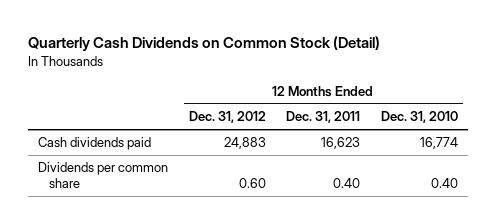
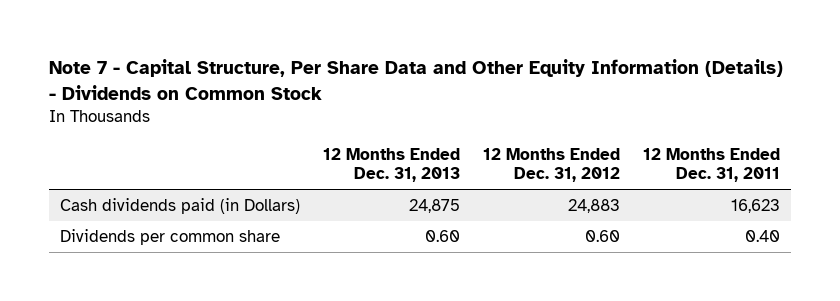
[27,36,380,52] Quarterly Cash Dividends on Common Stock (Detail) -> [48,59,783,100] Note 7 - Capital Structure, Per Share Data and Other Equity Information (Details) - Dividends on Common Stock
[380,111,458,124] Dec. 31, 2010 -> none
none -> [323,147,461,183] 12 Months Ended Dec. 31, 2013
[38,137,152,151] Cash dividends paid -> [60,198,301,215] Cash dividends paid (in Dollars)

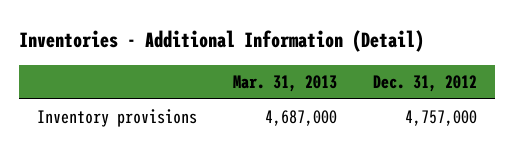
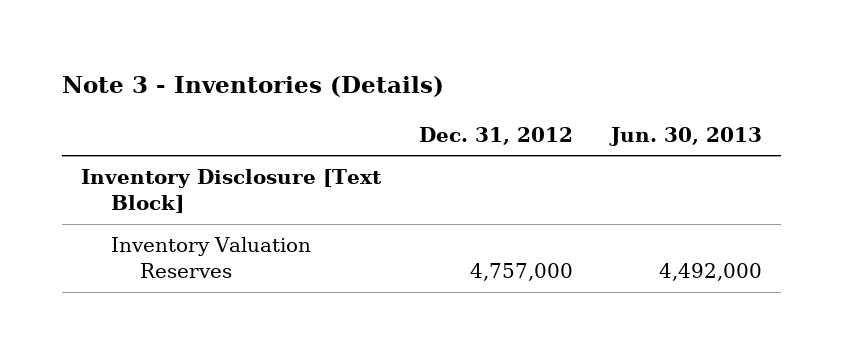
[19,30,425,53] Inventories - Additional Information (Detail) -> [62,76,445,98] Note 3 - Inventories (Details)
[233,75,338,93] Mar. 31, 2013 -> none
none -> [608,126,762,146] Jun. 30, 2013
none -> [81,169,383,214] Inventory Disclosure [Text Block]
[37,108,198,127] Inventory provisions -> [110,237,311,279] Inventory Valuation Reserves

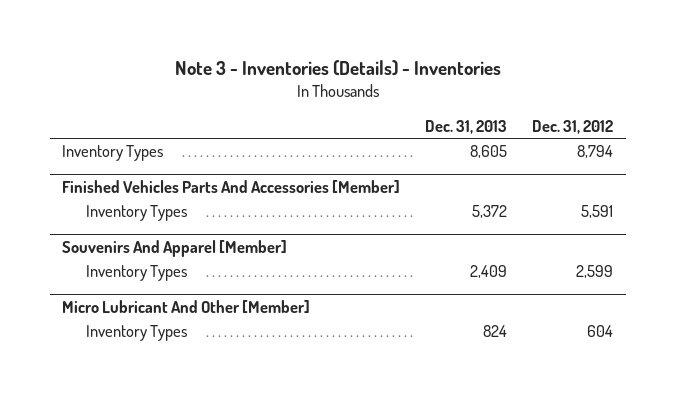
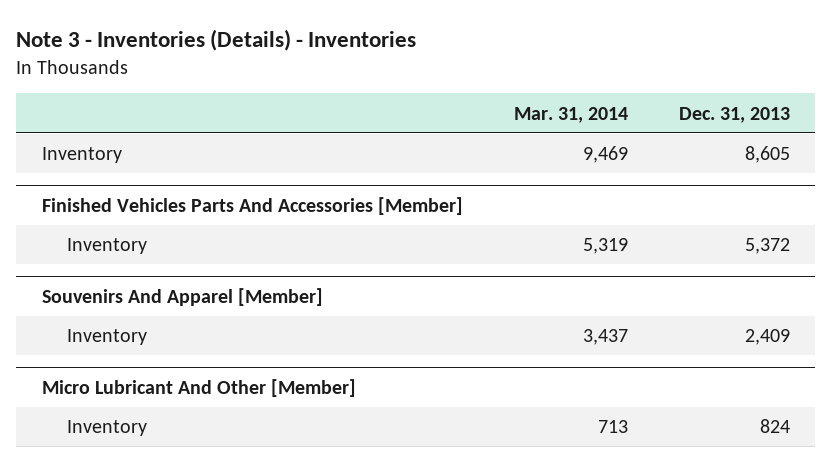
[532,119,614,134] Dec. 31, 2012 -> none
none -> [513,106,628,123] Mar. 31, 2014
[62,145,164,162] Inventory Types -> [41,147,122,164] Inventory
[86,205,188,222] Inventory Types -> [67,238,148,255] Inventory
[86,265,188,282] Inventory Types -> [67,329,148,346] Inventory
[86,325,188,342] Inventory Types -> [67,420,148,437] Inventory

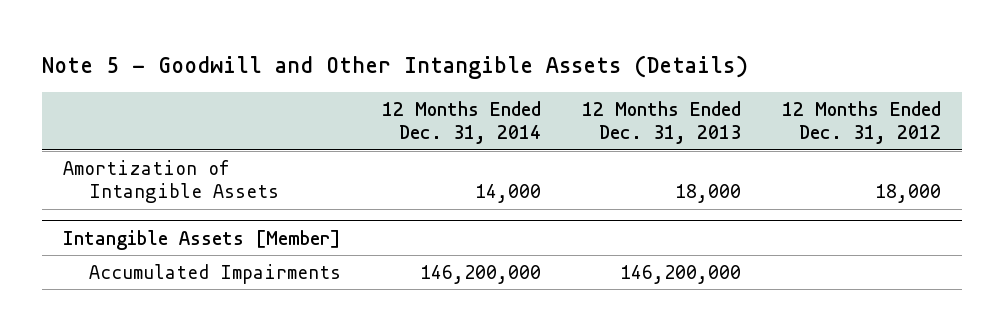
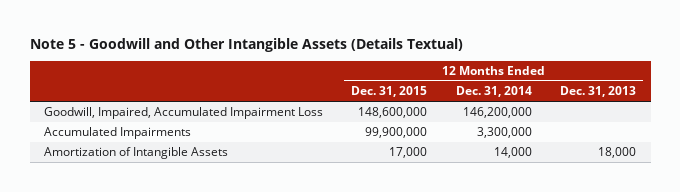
[42,54,749,79] Note 5 - Goodwill and Other Intangible Assets (Details) -> [29,37,463,52] Note 5 - Goodwill and Other Intangible Assets (Details Textual)
[782,100,942,145] 12 Months Ended Dec. 31, 2012 -> none
none -> [351,86,428,98] Dec. 31, 2015
none -> [43,107,323,120] Goodwill, Impaired, Accumulated Impairment Loss
none -> [43,127,191,140] Accumulated Impairments
[62,229,341,250] Intangible Assets [Member] -> none
[89,263,342,284] Accumulated Impairments -> none

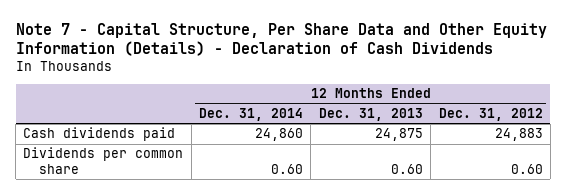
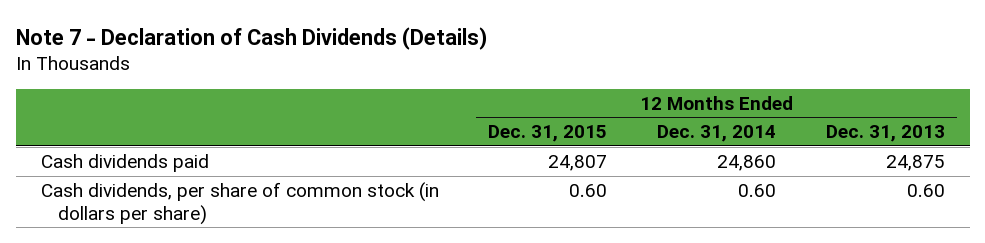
[15,22,547,57] Note 7 - Capital Structure, Per Share Data and Other Equity Information (Details) - Declaration of Cash Dividends -> [15,26,487,50] Note 7 - Declaration of Cash Dividends (Details)
[438,107,543,121] Dec. 31, 2012 -> none
none -> [488,125,608,143] Dec. 31, 2015
[23,147,184,174] Dividends per common share -> [40,181,439,225] Cash dividends, per share of common stock (in dollars per share)

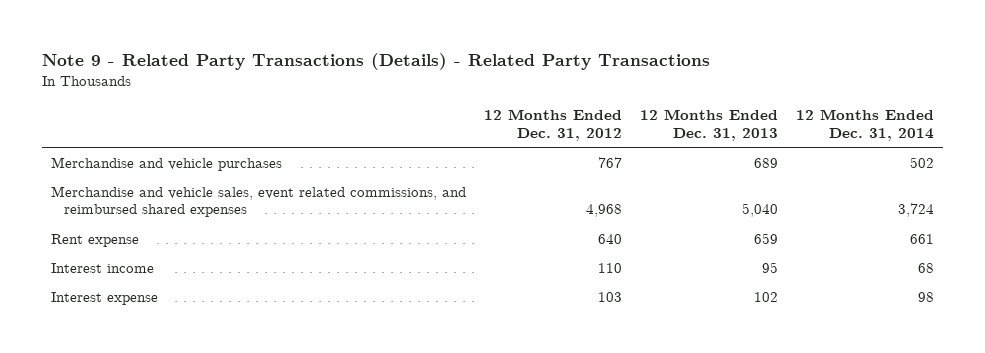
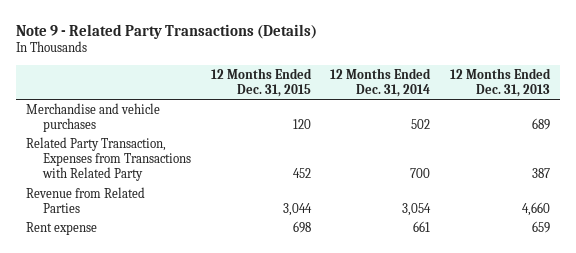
[42,52,711,70] Note 9 - Related Party Transactions (Details) - Related Party Transactions -> [16,23,318,39] Note 9 - Related Party Transactions (Details)
[484,109,623,141] 12 Months Ended Dec. 31, 2012 -> none
none -> [210,67,312,97] 12 Months Ended Dec. 31, 2015
[51,185,467,218] Merchandise and vehicle sales, event related commissions, and reimbursed shared expenses -> none
none -> [26,136,192,182] Related Party Transaction, Expenses from Transactions with Related Party
none -> [26,186,146,214] Revenue from Related Parties
[51,262,155,273] Interest income -> none
[51,291,159,305] Interest expense -> none

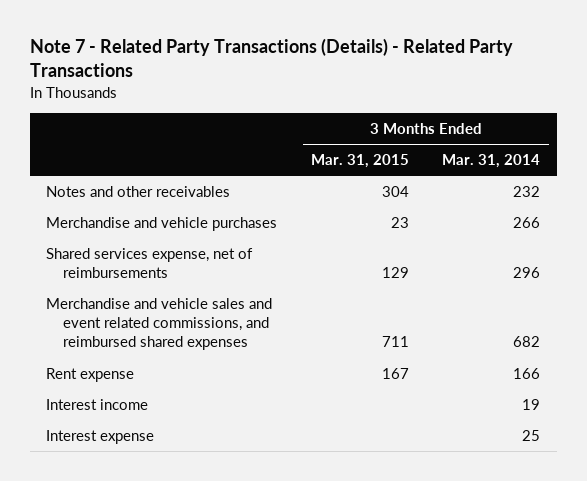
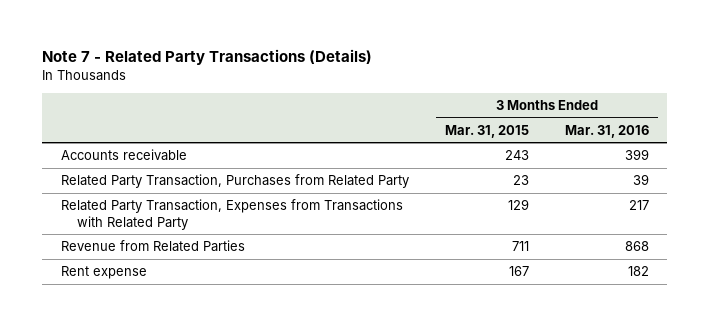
[29,38,513,78] Note 7 - Related Party Transactions (Details) - Related Party Transactions -> [42,49,373,66] Note 7 - Related Party Transactions (Details)
[442,154,541,169] Mar. 31, 2014 -> none
none -> [565,124,650,138] Mar. 31, 2016
[46,186,231,198] Notes and other receivables -> none
none -> [60,149,187,162] Accounts receivable
[46,217,278,232] Merchandise and vehicle purchases -> [60,174,409,189] Related Party Transaction, Purchases from Related Party
[46,248,254,279] Shared services expense, net of reimbursements -> [60,199,403,230] Related Party Transaction, Expenses from Transactions with Related Party
[46,298,273,351] Merchandise and vehicle sales and event related commissions, and reimbursed shared expenses -> [60,240,245,253] Revenue from Related Parties
[46,399,149,411] Interest income -> none
[46,430,155,445] Interest expense -> none

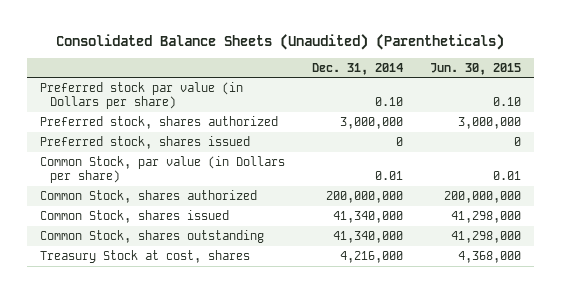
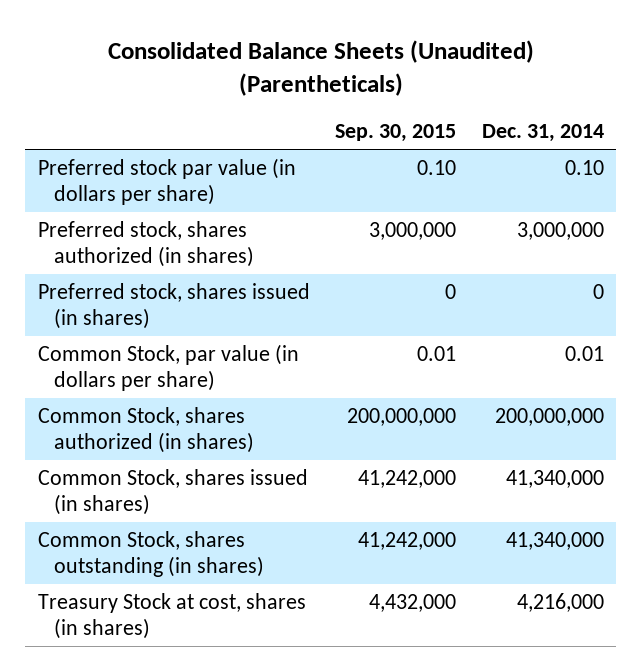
[429,62,521,75] Jun. 30, 2015 -> none
none -> [335,124,457,143] Sep. 30, 2015
[40,82,244,109] Preferred stock par value (in Dollars per share) -> [37,157,296,205] Preferred stock par value (in dollars per share)
[40,116,279,130] Preferred stock, shares authorized -> [37,220,254,267] Preferred stock, shares authorized (in shares)
[40,136,251,150] Preferred stock, shares issued -> [37,282,310,329] Preferred stock, shares issued (in shares)
[40,156,286,183] Common Stock, par value (in Dollars per share) -> [37,343,299,391] Common Stock, par value (in dollars per share)
[40,190,258,204] Common Stock, shares authorized -> [37,406,254,453] Common Stock, shares authorized (in shares)
[40,210,230,224] Common Stock, shares issued -> [37,468,308,515] Common Stock, shares issued (in shares)
[40,230,265,244] Common Stock, shares outstanding -> [37,530,264,577] Common Stock, shares outstanding (in shares)
[40,250,251,264] Treasury Stock at cost, shares -> [37,592,306,639] Treasury Stock at cost, shares (in shares)

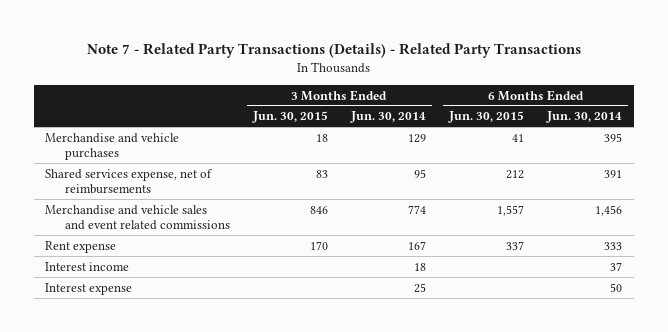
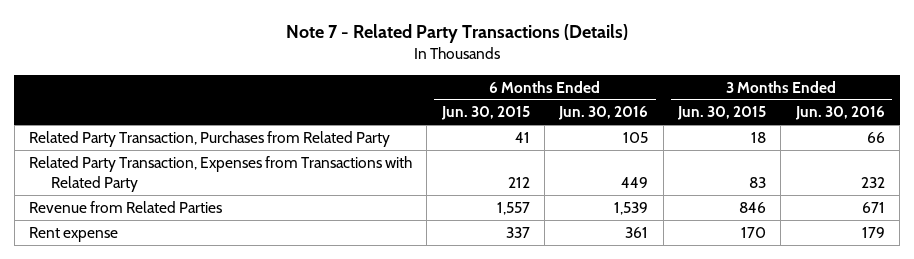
[86,43,581,59] Note 7 - Related Party Transactions (Details) - Related Party Transactions -> [285,24,628,44] Note 7 - Related Party Transactions (Details)
[350,111,427,124] Jun. 30, 2014 -> none
[546,111,623,124] Jun. 30, 2014 -> none
none -> [558,106,649,121] Jun. 30, 2016
none -> [794,106,885,121] Jun. 30, 2016
[45,132,180,160] Merchandise and vehicle purchases -> [28,130,390,147] Related Party Transaction, Purchases from Related Party
[45,168,214,194] Shared services expense, net of reimbursements -> [28,155,412,192] Related Party Transaction, Expenses from Transactions with Related Party
[45,204,230,230] Merchandise and vehicle sales and event related commissions -> [28,200,222,213] Revenue from Related Parties
[45,261,130,271] Interest income -> none
[45,282,133,295] Interest expense -> none

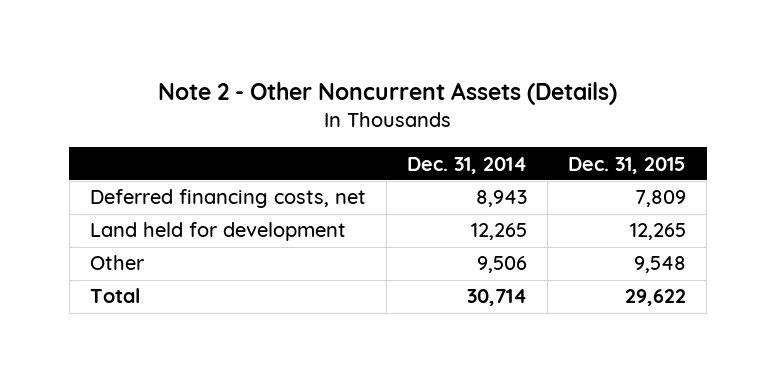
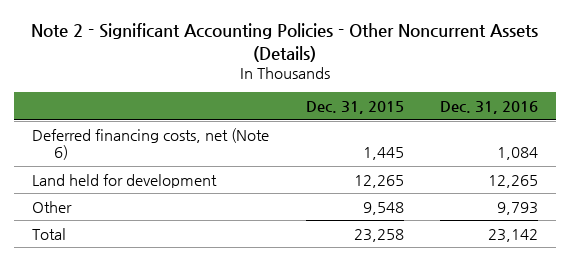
[157,82,617,106] Note 2 - Other Noncurrent Assets (Details) -> [31,23,539,62] Note 2 - Significant Accounting Policies - Other Noncurrent Assets (Details)
[406,156,527,174] Dec. 31, 2014 -> none
none -> [440,100,539,114] Dec. 31, 2016
[89,189,366,209] Deferred financing costs, net -> [32,127,270,161] Deferred financing costs, net (Note 6)
[635,190,687,208] 7,809 -> [362,147,404,161] 1,445
[625,289,687,307] 29,622 -> [353,228,404,242] 23,258

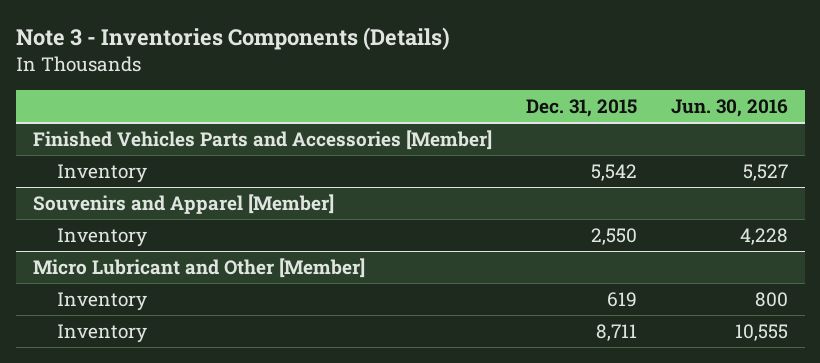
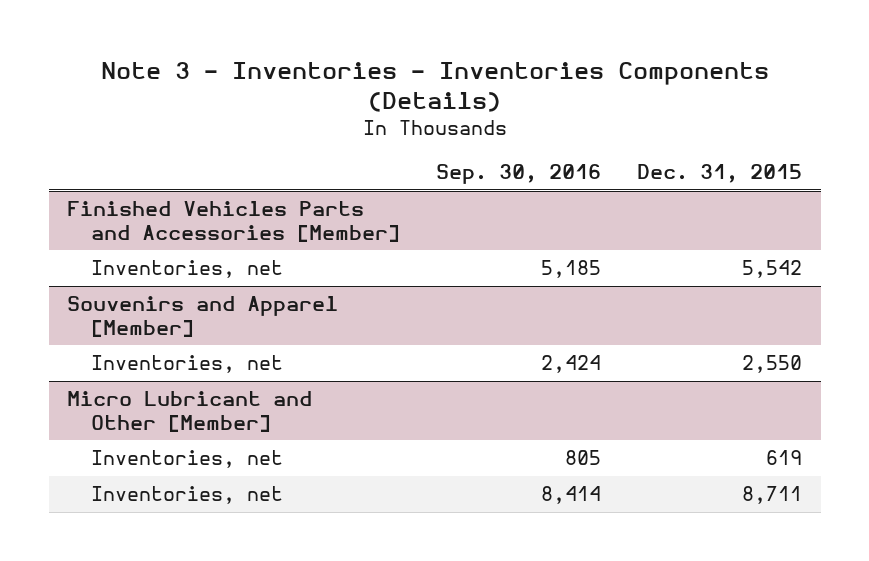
[15,27,450,51] Note 3 - Inventories Components (Details) -> [100,61,769,112] Note 3 - Inventories - Inventories Components (Details)
[670,99,788,118] Jun. 30, 2016 -> none
none -> [436,164,602,185] Sep. 30, 2016
[57,163,148,183] Inventory -> [90,260,283,279] Inventories, net
[57,227,148,247] Inventory -> [90,355,283,374] Inventories, net
[57,291,148,311] Inventory -> [90,450,283,469] Inventories, net
[57,323,148,343] Inventory -> [90,486,283,505] Inventories, net

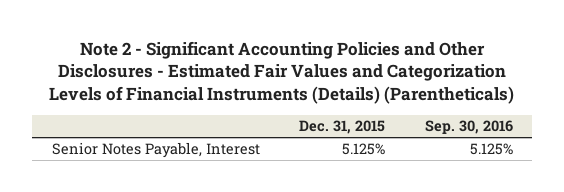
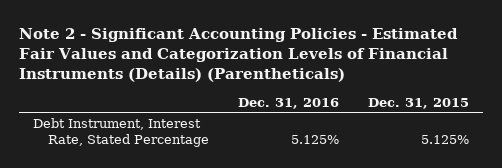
[49,40,515,105] Note 2 - Significant Accounting Policies and Other Disclosures - Estimated Fair Values and Categorization Levels of Financial Instruments (Details) (Parentheticals) -> [18,27,458,83] Note 2 - Significant Accounting Policies - Estimated Fair Values and Categorization Levels of Financial Instruments (Details) (Parentheticals)
[424,120,513,135] Sep. 30, 2016 -> none
none -> [237,97,339,109] Dec. 31, 2016
[51,142,260,159] Senior Notes Payable, Interest -> [33,117,209,147] Debt Instrument, Interest Rate, Stated Percentage

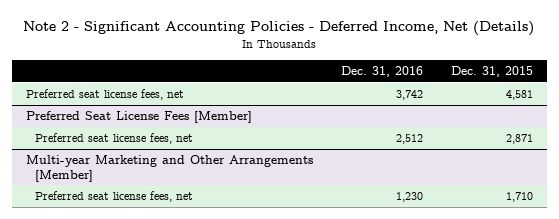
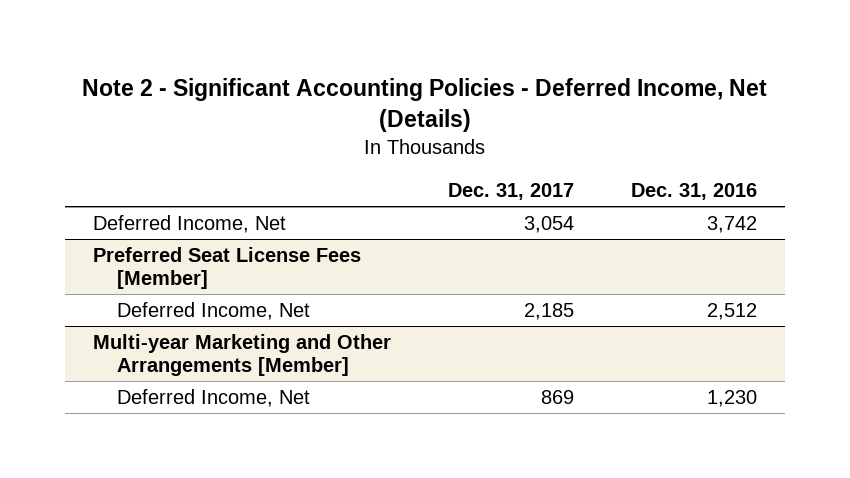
[450,65,533,77] Dec. 31, 2015 -> none
none -> [448,183,575,201] Dec. 31, 2017
[26,89,185,101] Preferred seat license fees, net -> [93,214,287,233] Deferred Income, Net
[34,133,193,145] Preferred seat license fees, net -> [116,301,310,320] Deferred Income, Net
[34,191,193,203] Preferred seat license fees, net -> [116,388,310,407] Deferred Income, Net

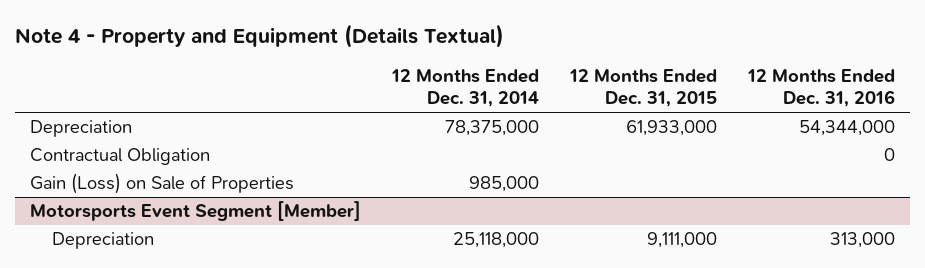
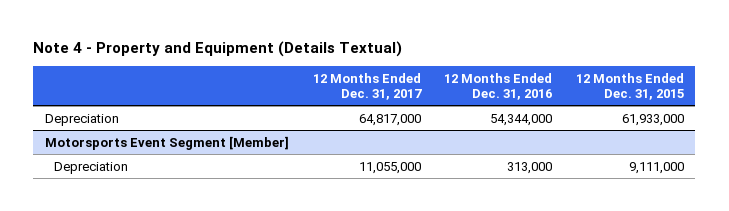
[391,68,540,108] 12 Months Ended Dec. 31, 2014 -> none
none -> [312,72,422,100] 12 Months Ended Dec. 31, 2017
[30,148,211,166] Contractual Obligation -> none
[30,173,295,195] Gain (Loss) on Sale of Properties -> none

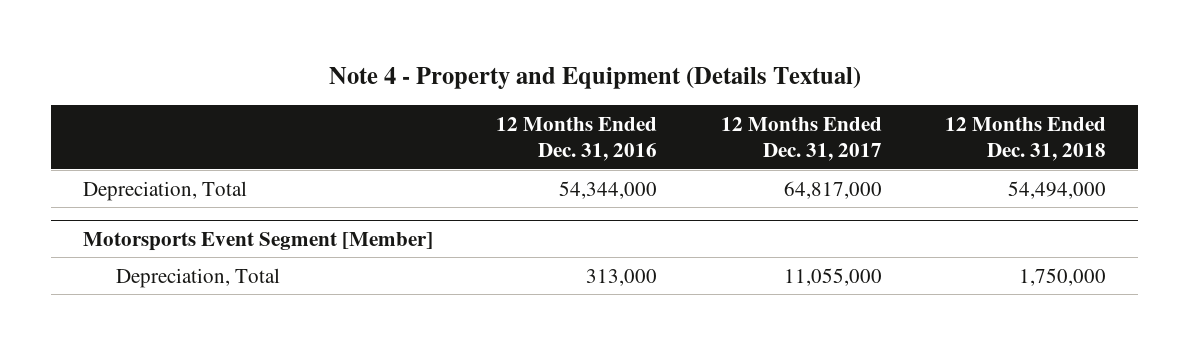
[575,72,684,100] 12 Months Ended Dec. 31, 2015 -> none
none -> [945,116,1107,162] 12 Months Ended Dec. 31, 2018
[45,113,120,126] Depreciation -> [82,180,247,201] Depreciation, Total
[54,161,129,174] Depreciation -> [115,267,280,288] Depreciation, Total

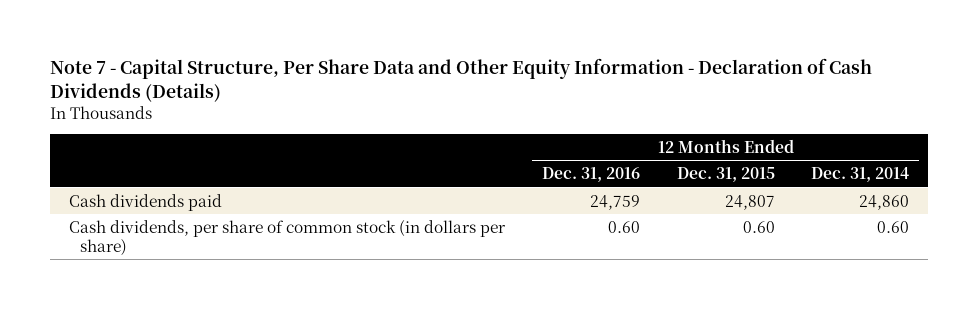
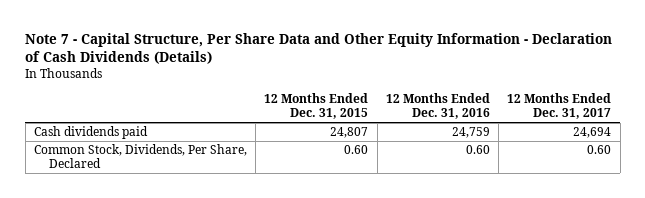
[811,167,910,183] Dec. 31, 2014 -> none
none -> [507,93,612,120] 12 Months Ended Dec. 31, 2017
[68,219,506,256] Cash dividends, per share of common stock (in dollars per share) -> [34,144,248,169] Common Stock, Dividends, Per Share, Declared

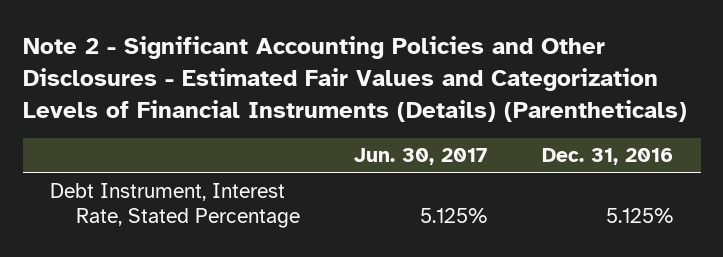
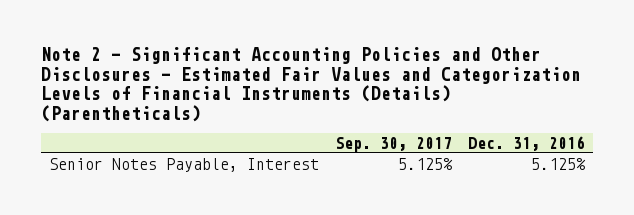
[354,148,488,166] Jun. 30, 2017 -> none
none -> [334,136,452,152] Sep. 30, 2017
[49,183,300,229] Debt Instrument, Interest Rate, Stated Percentage -> [48,157,319,172] Senior Notes Payable, Interest

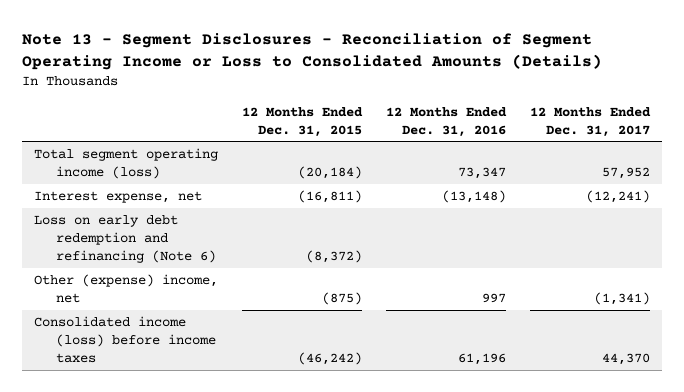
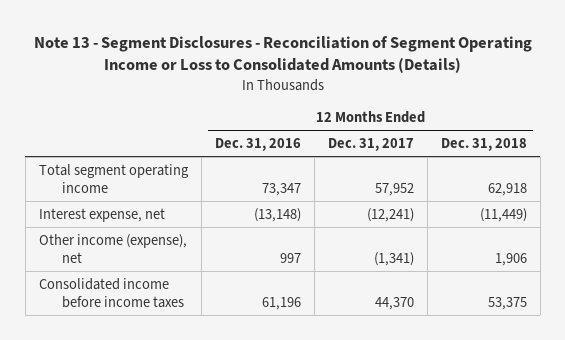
[241,106,363,137] 12 Months Ended Dec. 31, 2015 -> none
none -> [440,138,527,152] Dec. 31, 2018
[34,148,219,179] Total segment operating income (loss) -> [38,163,189,193] Total segment operating income
[34,215,216,263] Loss on early debt redemption and refinancing (Note 6) -> none
[34,274,219,303] Other (expense) income, net -> [38,233,187,263] Other income (expense), net
[34,316,216,363] Consolidated income (loss) before income taxes -> [38,277,184,308] Consolidated income before income taxes

